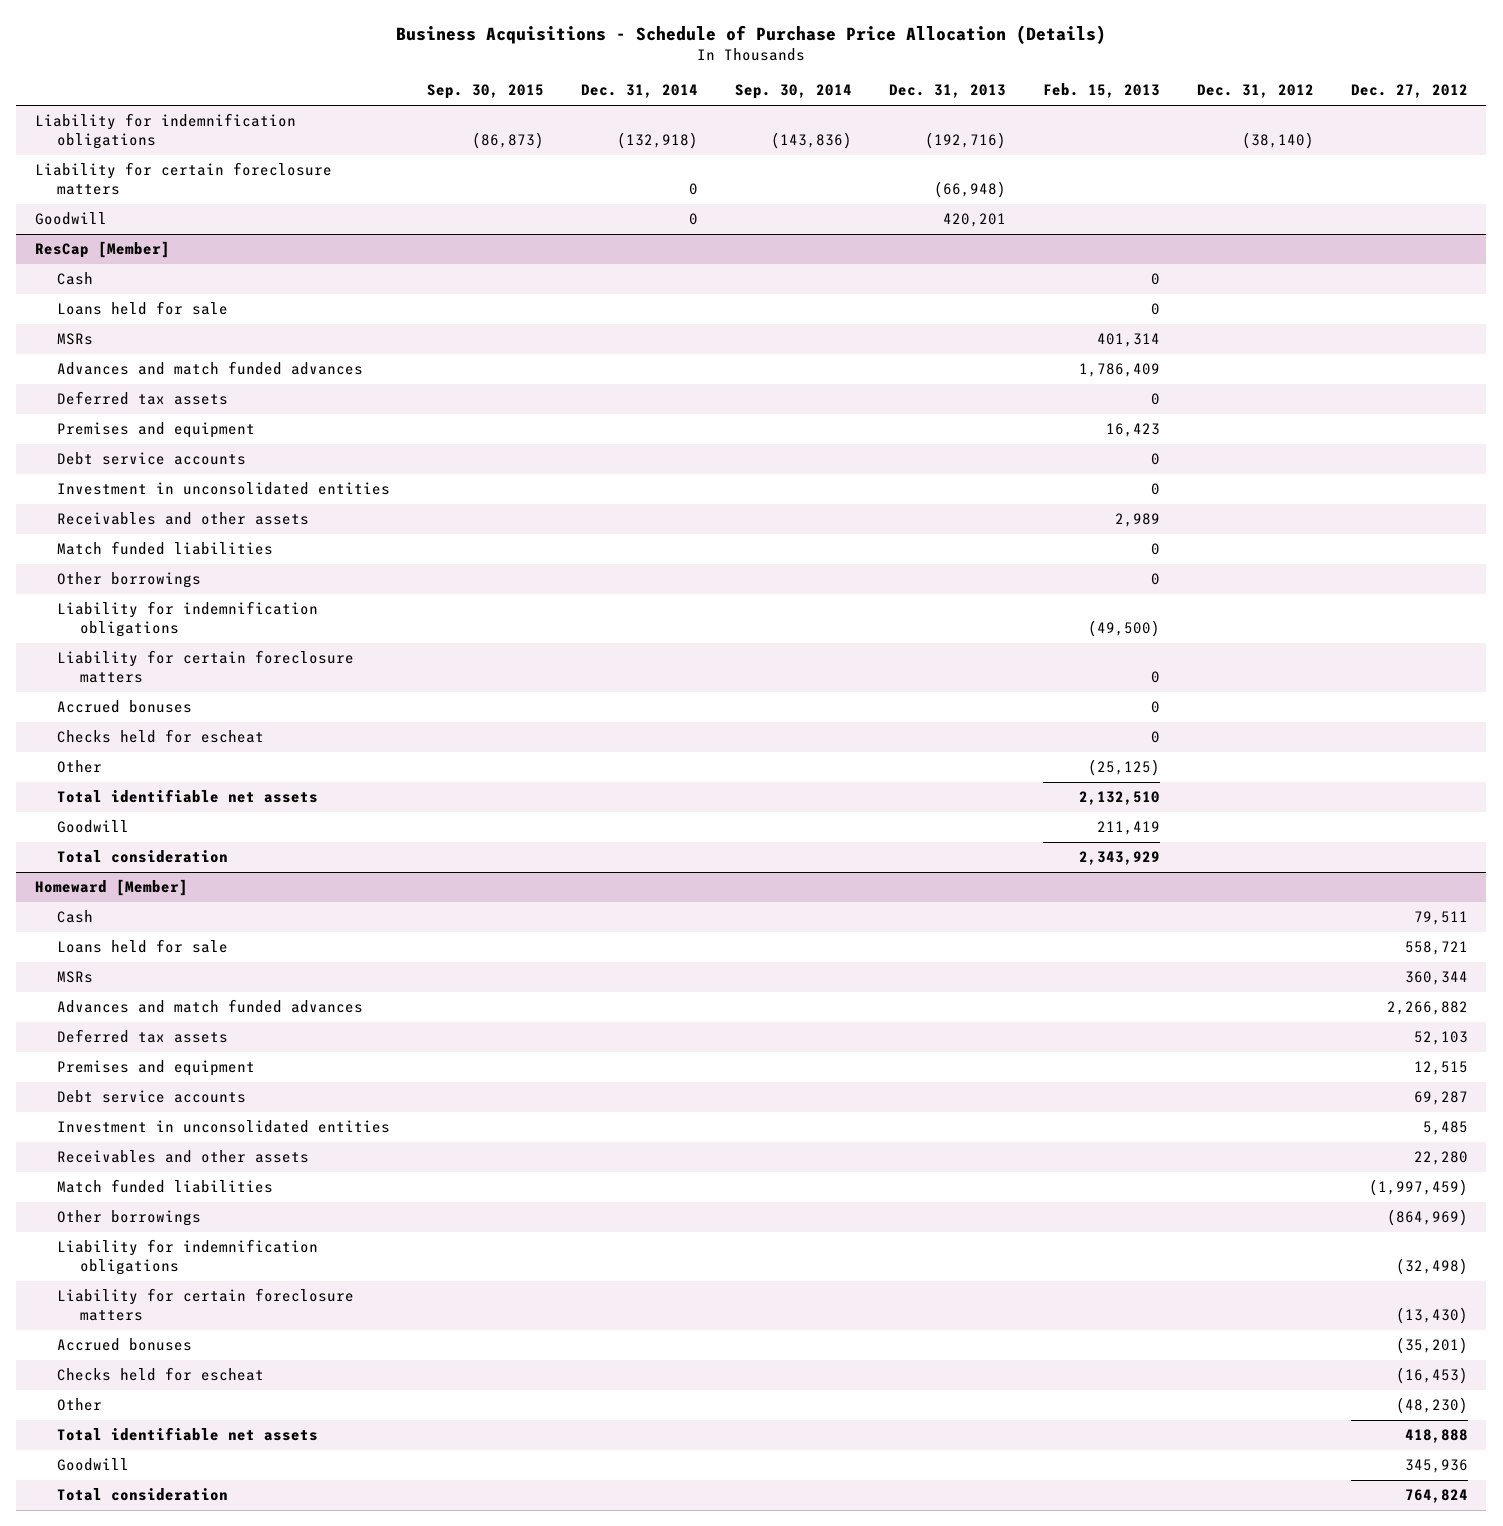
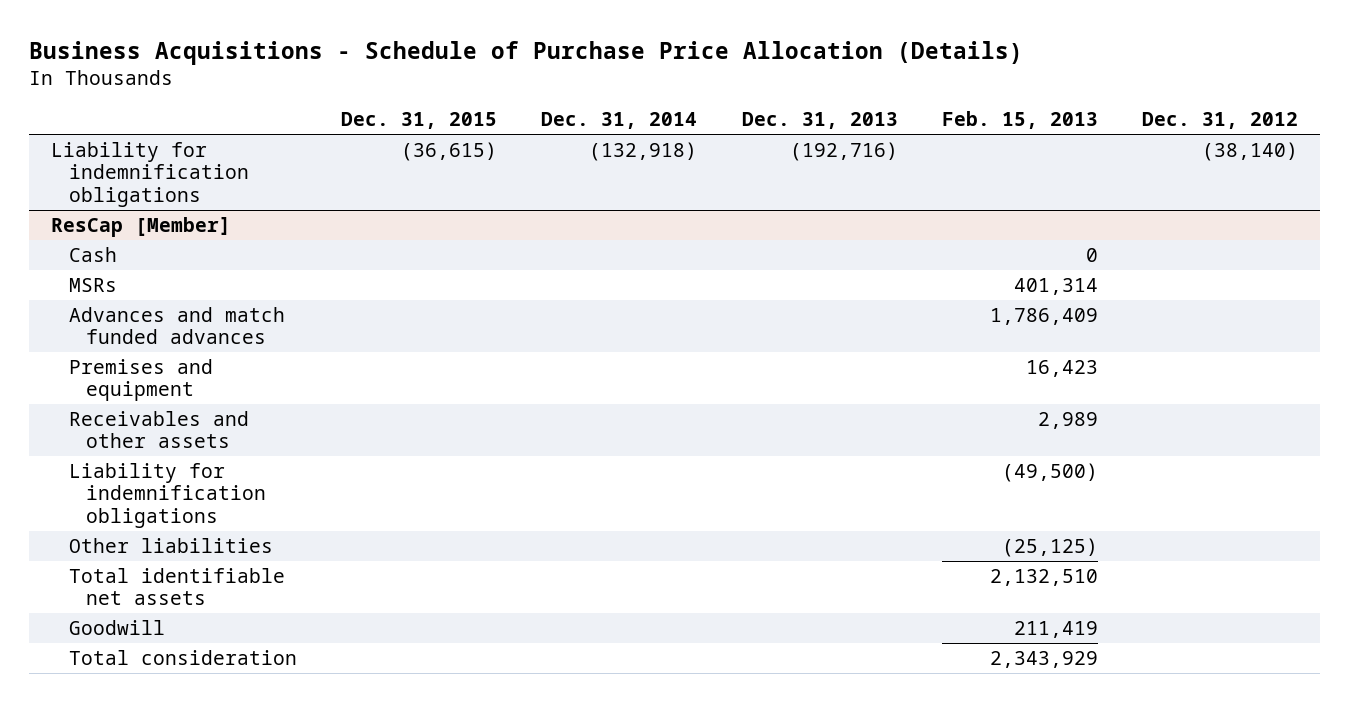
[427,84,545,100] Sep. 30, 2015 -> none
[735,84,853,100] Sep. 30, 2014 -> none
[1350,84,1468,99] Dec. 27, 2012 -> none
none -> [340,112,497,130] Dec. 31, 2015
[34,162,332,196] Liability for certain foreclosure matters -> none
[34,212,107,226] Goodwill -> none
[57,301,229,316] Loans held for sale -> none
[57,391,229,406] Deferred tax assets -> none
[57,452,247,466] Debt service accounts -> none
[57,482,391,496] Investment in unconsolidated entities -> none
[57,541,274,556] Match funded liabilities -> none
[57,572,202,589] Other borrowings -> none
[57,650,355,684] Liability for certain foreclosure matters -> none
[57,700,193,714] Accrued bonuses -> none
[57,729,265,744] Checks held for escheat -> none
[57,760,103,774] Other -> [68,537,273,553] Other liabilities
[34,879,188,897] Homeward [Member] -> none
[57,910,94,924] Cash -> none
[57,939,229,954] Loans held for sale -> none
[57,971,94,984] MSRs -> none
[57,999,364,1014] Advances and match funded advances -> none
[57,1029,229,1044] Deferred tax assets -> none
[57,1060,256,1077] Premises and equipment -> none
[57,1090,247,1104] Debt service accounts -> none
[57,1120,391,1134] Investment in unconsolidated entities -> none
[57,1150,310,1164] Receivables and other assets -> none
[57,1179,274,1194] Match funded liabilities -> none
[57,1210,202,1227] Other borrowings -> none
[57,1239,319,1276] Liability for indemnification obligations -> none
[57,1288,355,1322] Liability for certain foreclosure matters -> none
[57,1338,193,1352] Accrued bonuses -> none
[57,1367,265,1382] Checks held for escheat -> none
[57,1398,103,1412] Other -> none
[57,1427,319,1442] Total identifiable net assets -> none
[57,1458,130,1472] Goodwill -> none
[57,1488,229,1502] Total consideration -> none

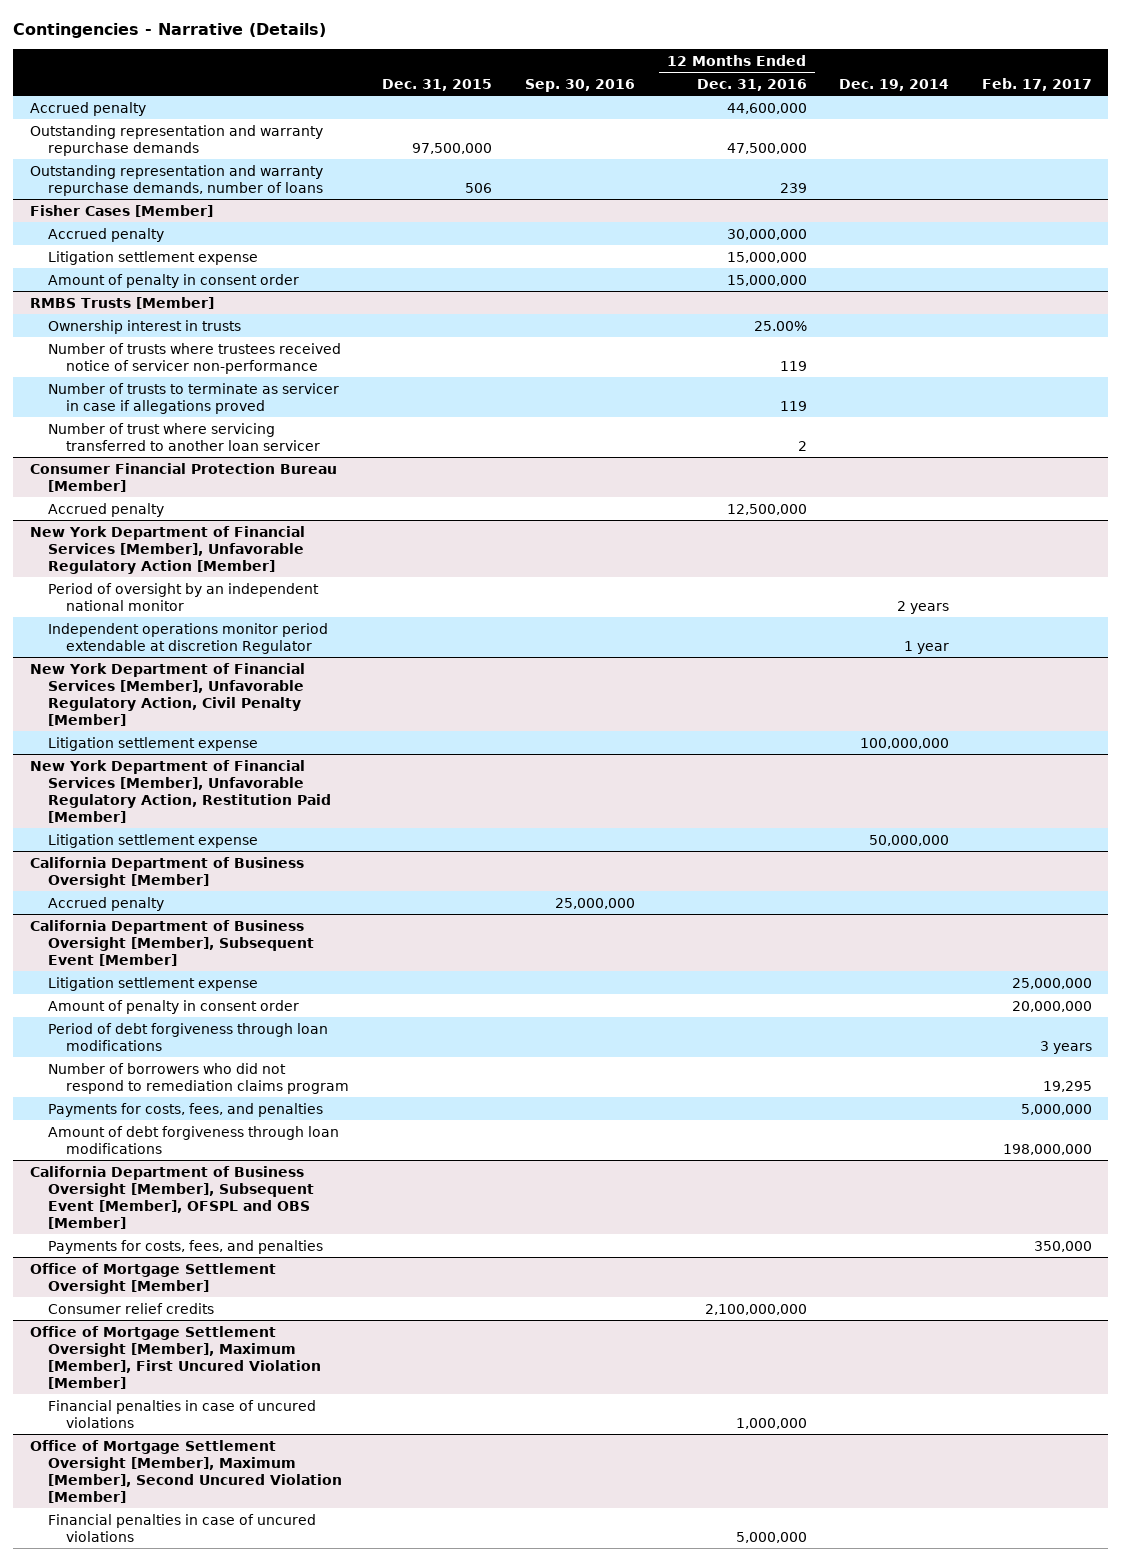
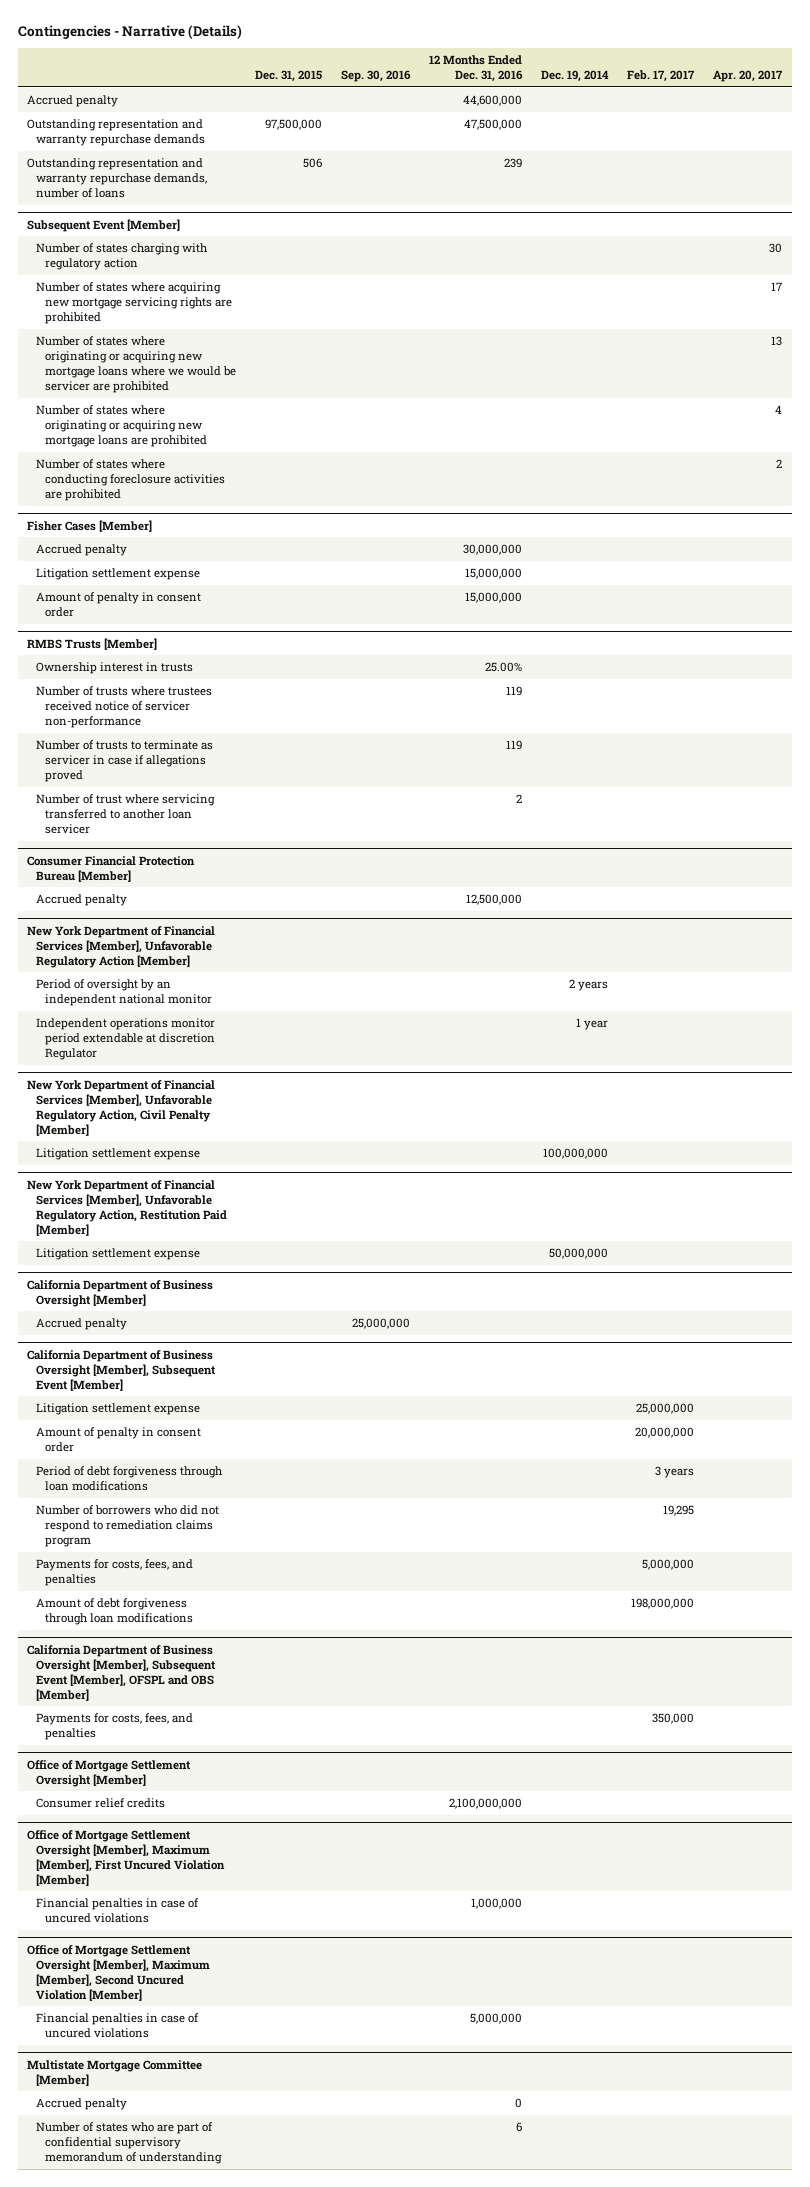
none -> [713,69,784,82] Apr. 20, 2017
none -> [27,218,181,232] Subsequent Event [Member]
none -> [36,243,209,271] Number of states charging with regulatory action
none -> [36,282,232,325] Number of states where acquiring new mortgage servicing rights are prohibited
none -> [36,336,236,394] Number of states where originating or acquiring new mortgage loans where we would be servicer are prohibited
none -> [36,405,207,448] Number of states where originating or acquiring new mortgage loans are prohibited
none -> [36,459,225,502] Number of states where conducting foreclosure activities are prohibited
none -> [27,2059,203,2086] Multistate Mortgage Committee [Member]
none -> [36,2098,128,2111] Accrued penalty
none -> [36,2122,222,2165] Number of states who are part of confidential supervisory memorandum of understanding

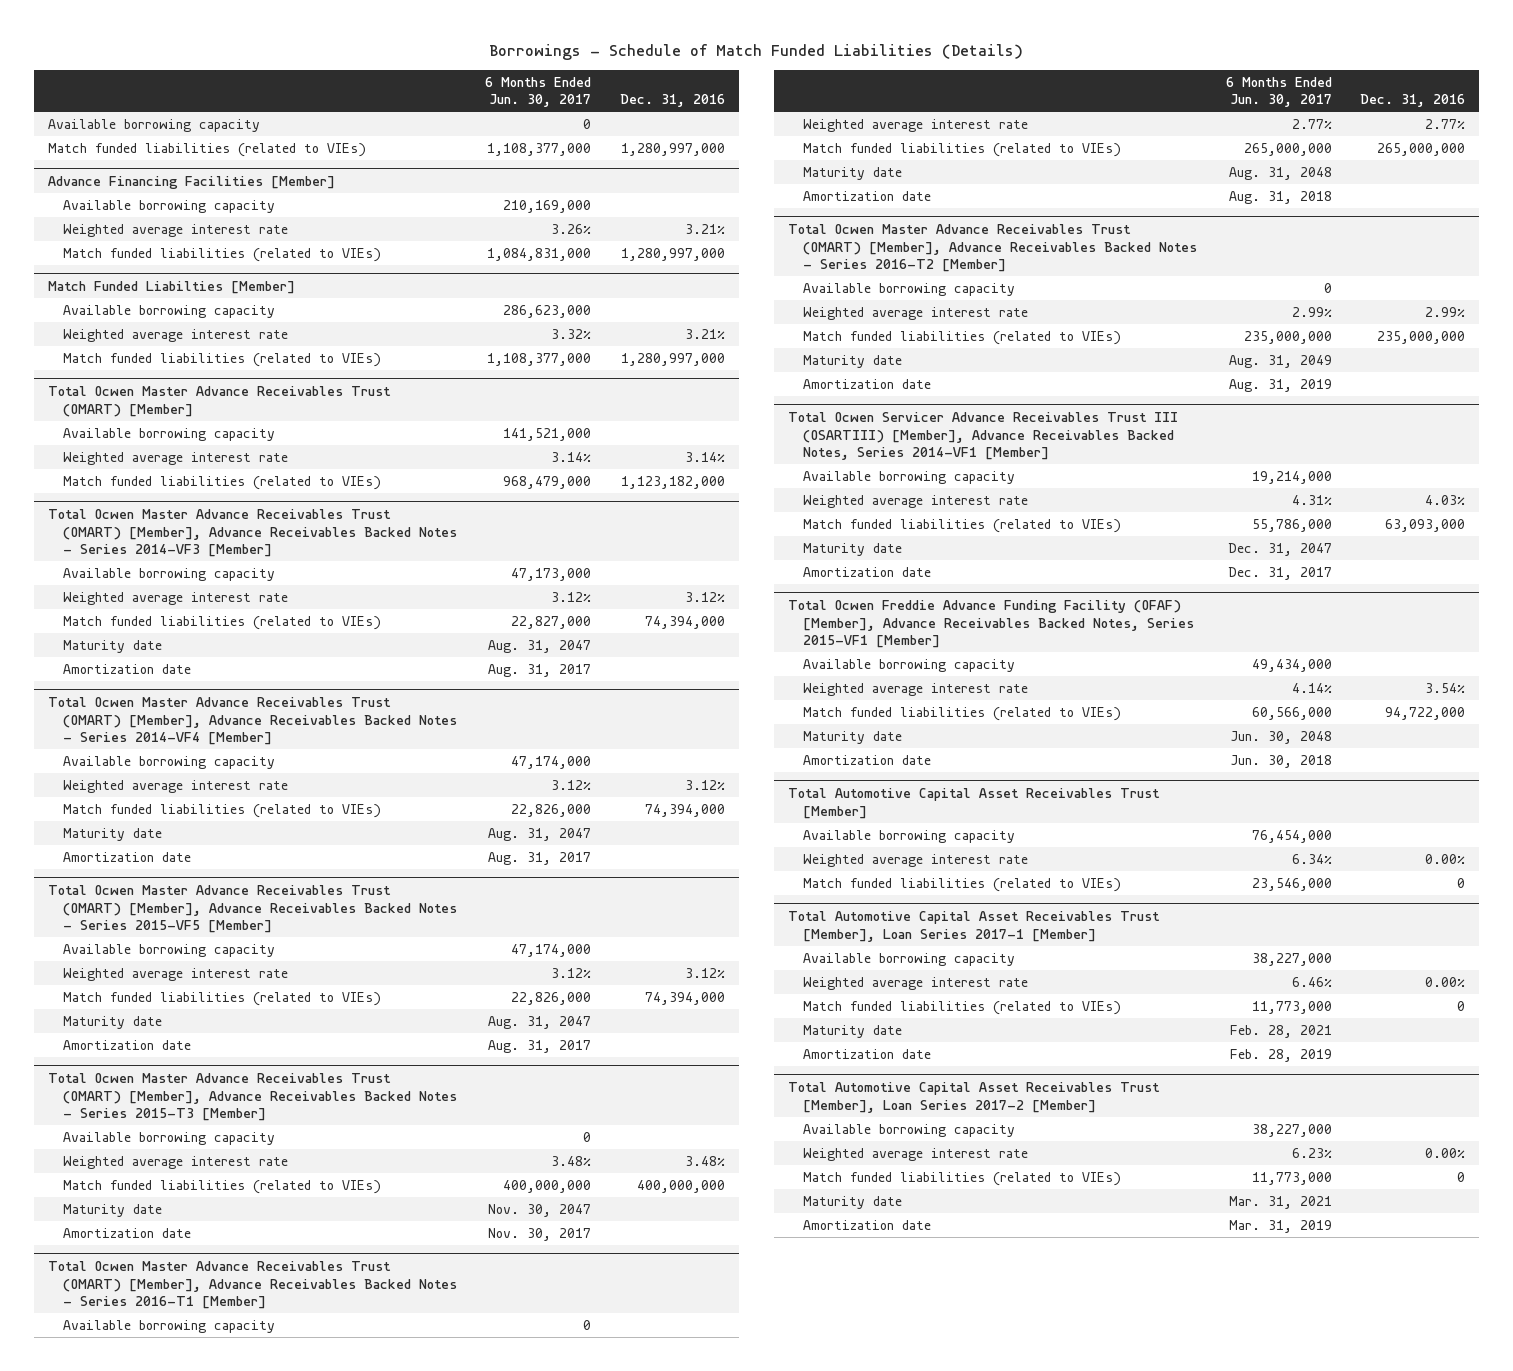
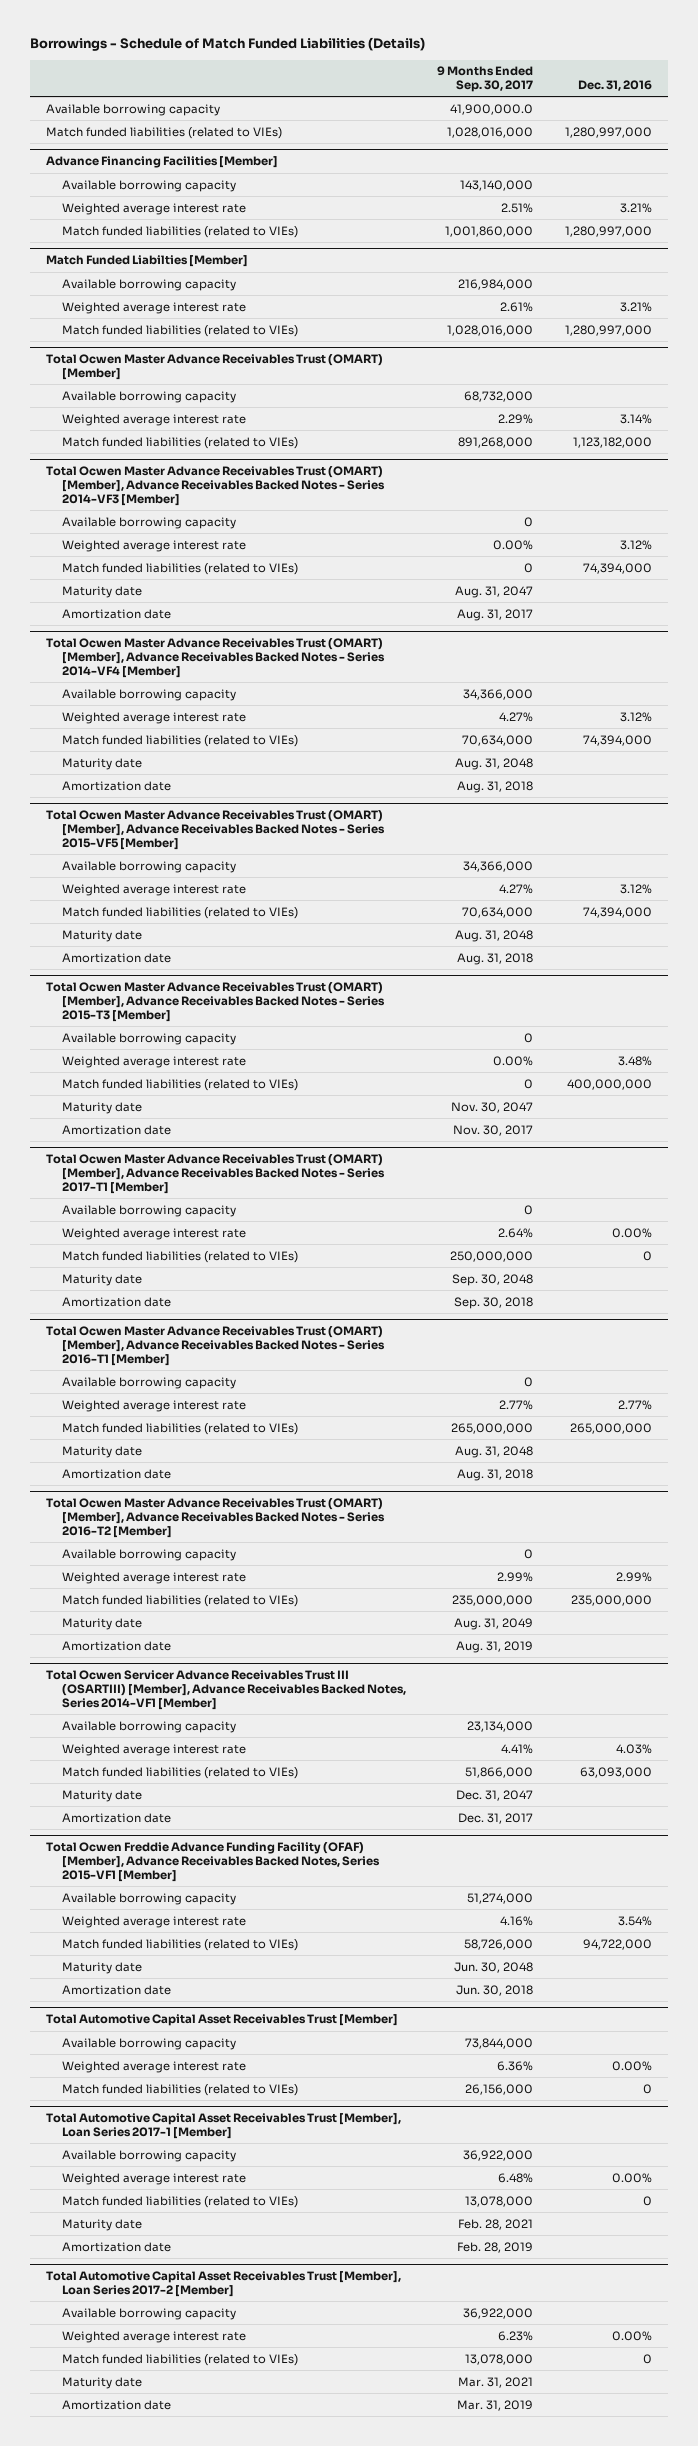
[485,76,592,108] 6 Months Ended Jun. 30, 2017 -> none
none -> [437,66,534,93] 9 Months Ended Sep. 30, 2017
none -> [46,1154,385,1194] Total Ocwen Master Advance Receivables Trust (OMART) [Member], Advance Receivables Backed Notes - Series 2017-T1 [Member]
none -> [61,1204,236,1217] Available borrowing capacity
none -> [61,1227,246,1240] Weighted average interest rate
none -> [61,1250,298,1263] Match funded liabilities (related to VIEs)
none -> [61,1273,142,1286] Maturity date
none -> [61,1296,171,1307] Amortization date

